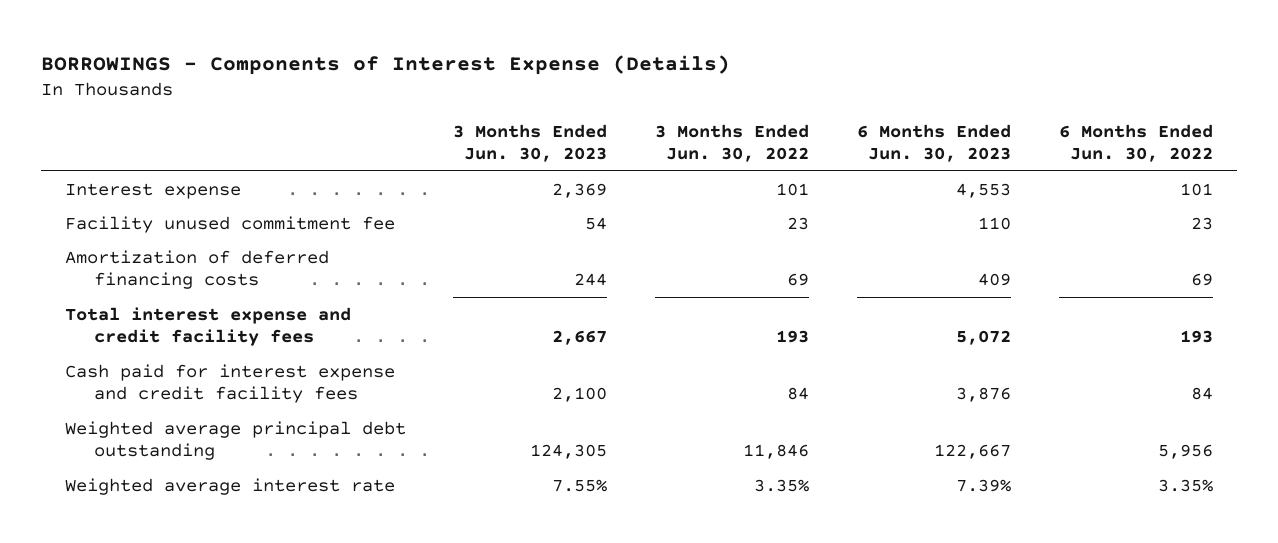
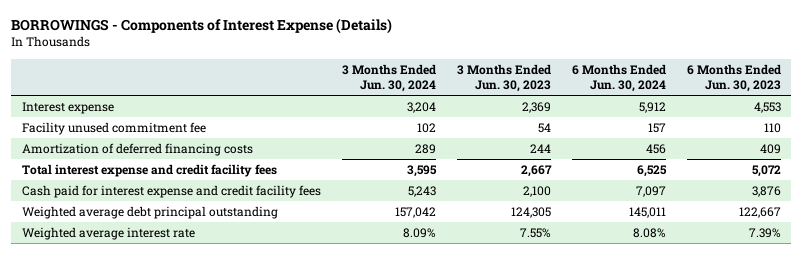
[655,123,810,163] 3 Months Ended Jun. 30, 2022 -> none
[1058,123,1213,163] 6 Months Ended Jun. 30, 2022 -> none
none -> [341,63,436,93] 3 Months Ended Jun. 30, 2024
none -> [571,63,666,93] 6 Months Ended Jun. 30, 2024
[64,420,406,460] Weighted average principal debt outstanding -> [21,206,278,220] Weighted average debt principal outstanding

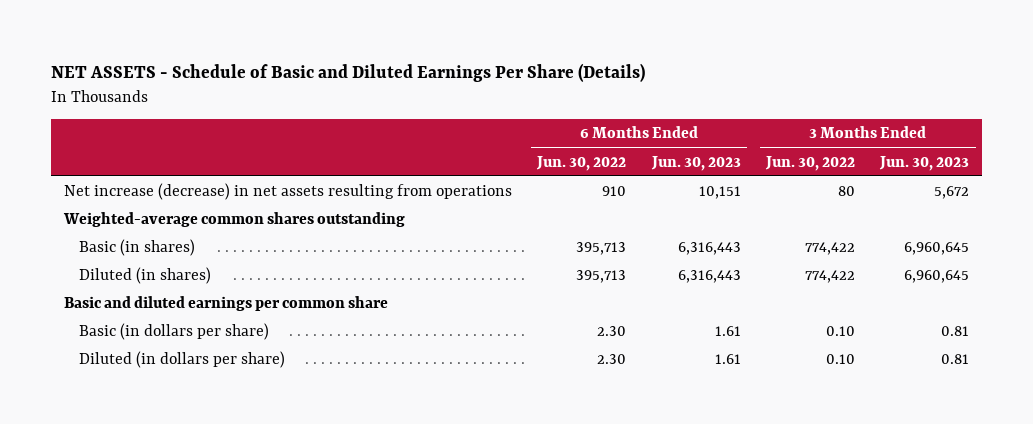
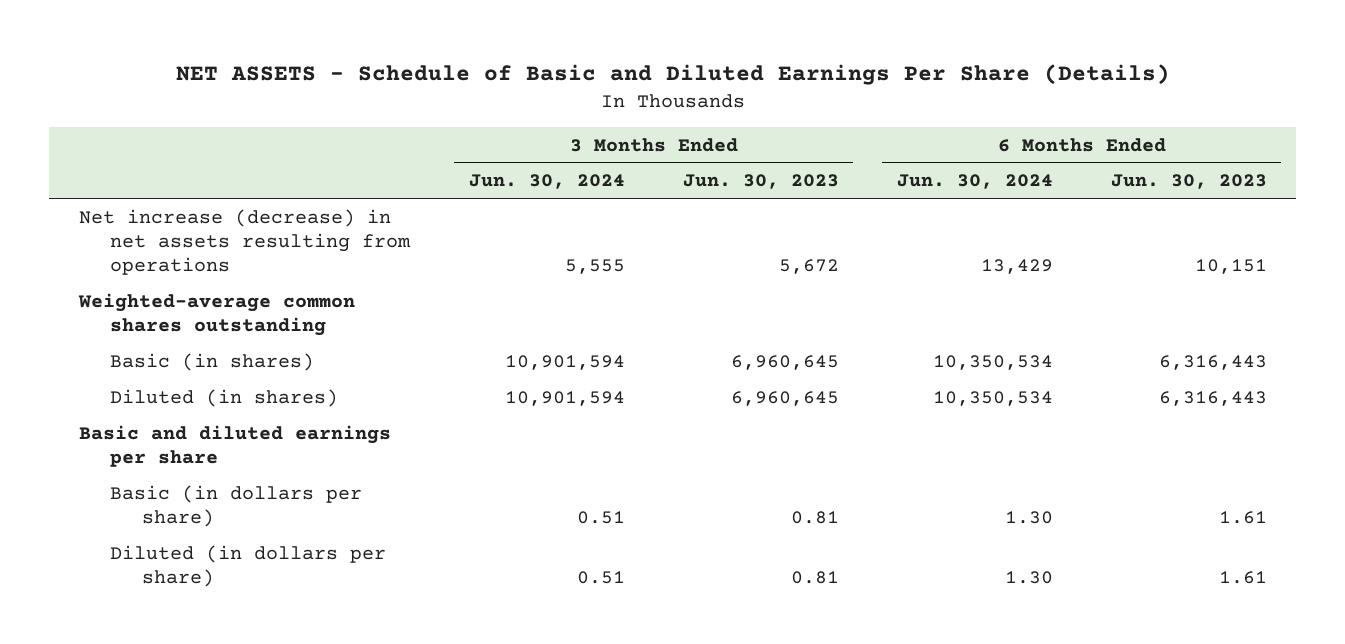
[536,155,627,171] Jun. 30, 2022 -> none
[764,155,855,171] Jun. 30, 2022 -> none
none -> [468,174,625,190] Jun. 30, 2024
none -> [896,174,1053,190] Jun. 30, 2024
[63,296,388,312] Basic and diluted earnings per common share -> [78,424,391,467] Basic and diluted earnings per share

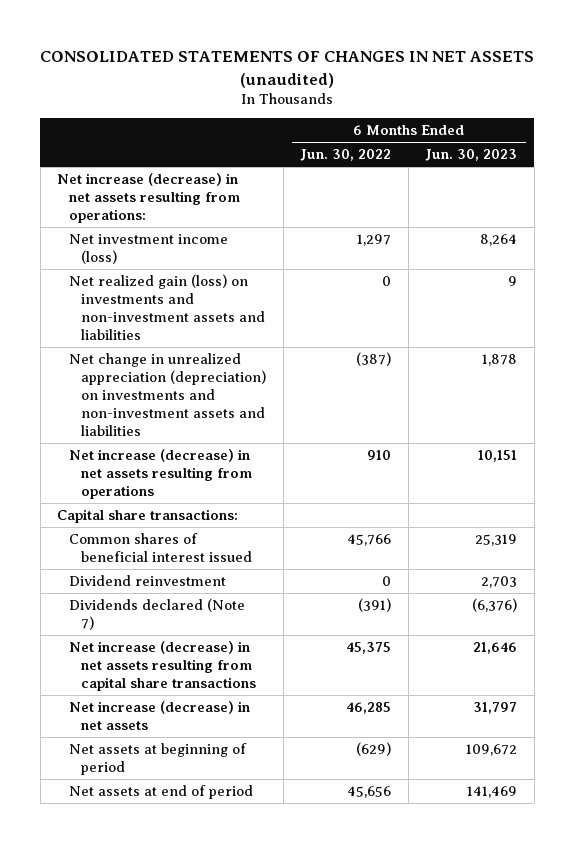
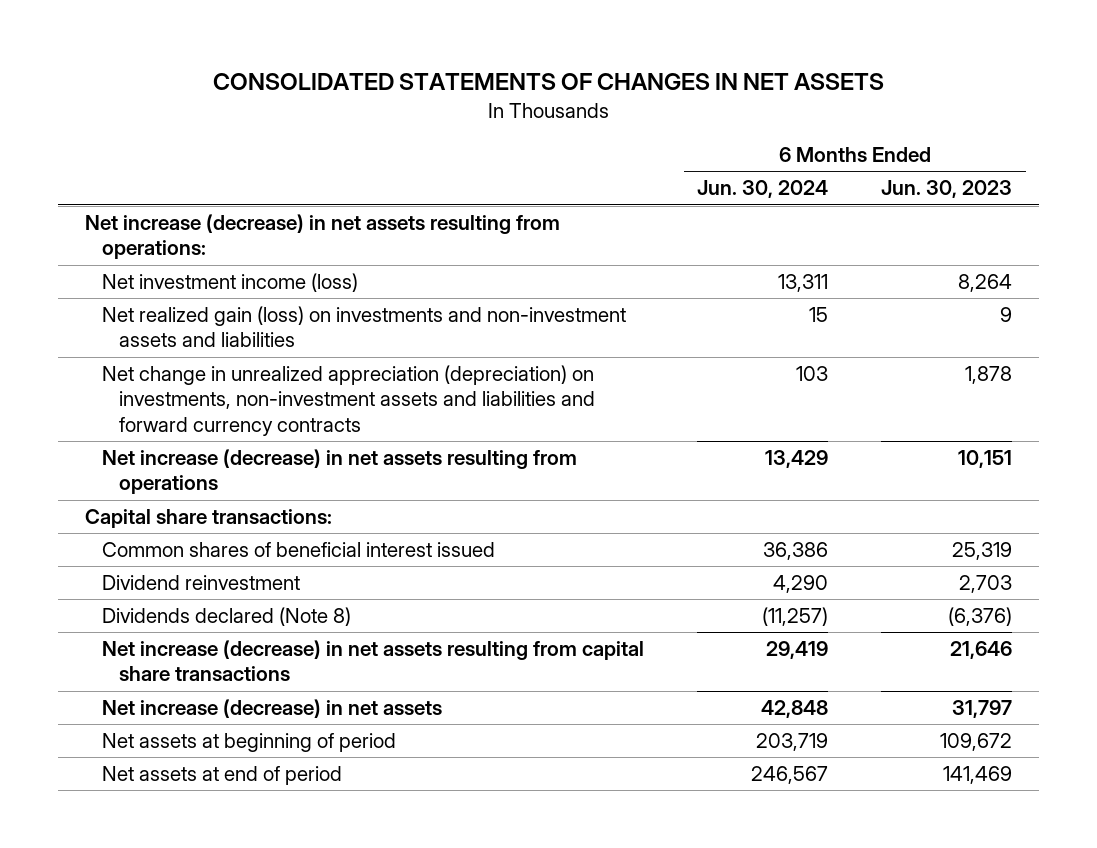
[40,51,535,88] CONSOLIDATED STATEMENTS OF CHANGES IN NET ASSETS (unaudited) -> [212,73,884,91] CONSOLIDATED STATEMENTS OF CHANGES IN NET ASSETS
[300,149,392,162] Jun. 30, 2022 -> none
none -> [697,180,829,199] Jun. 30, 2024
[69,352,267,436] Net change in unrealized appreciation (depreciation) on investments and non-investment assets and liabilities -> [102,365,596,436] Net change in unrealized appreciation (depreciation) on investments, non-investment assets and liabilities and forward currency contracts
[69,597,246,630] Dividends declared (Note 7) -> [102,607,352,627] Dividends declared (Note 8)

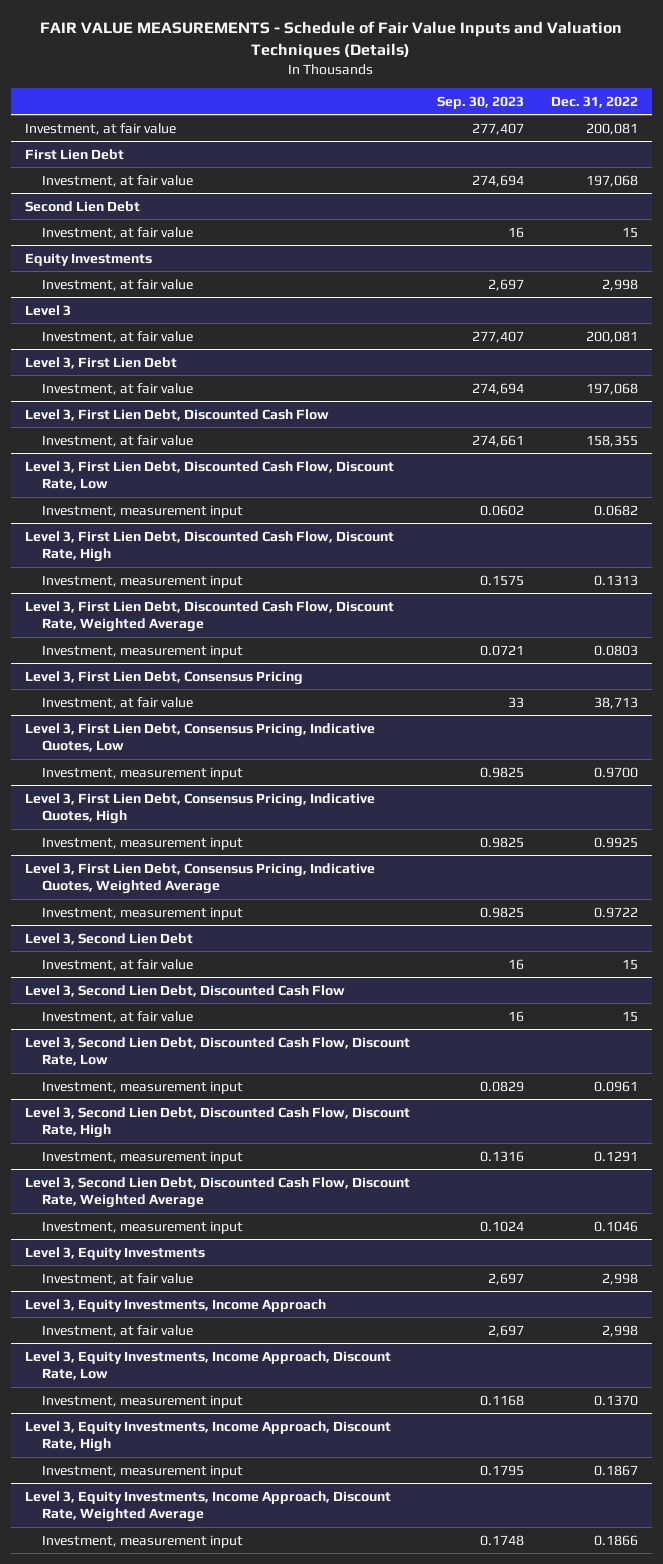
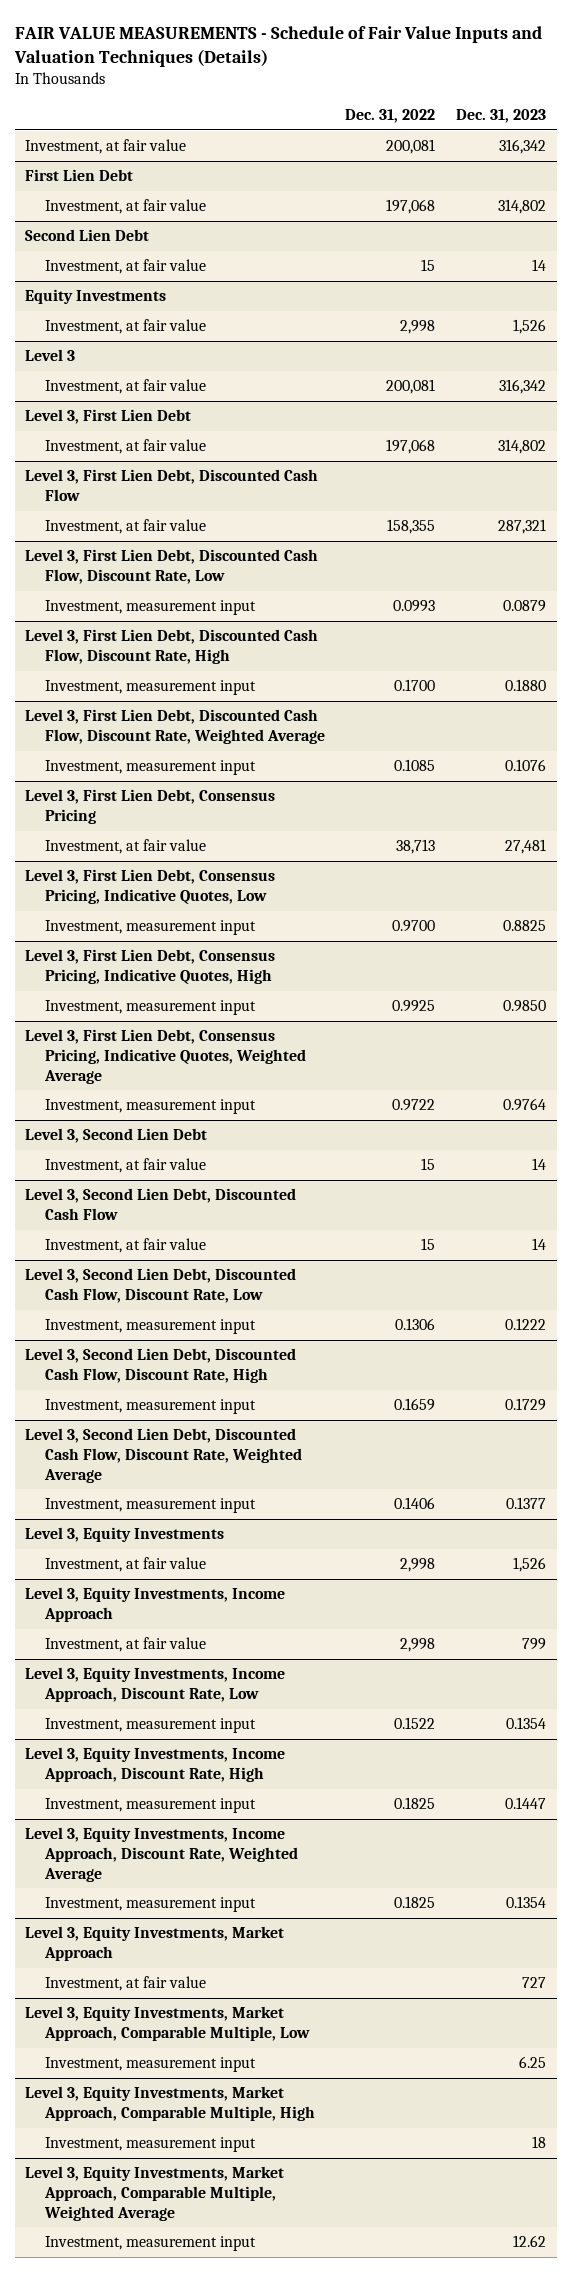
[436,95,524,109] Sep. 30, 2023 -> none
none -> [456,108,547,123] Dec. 31, 2023
[594,504,639,516] 0.0682 -> [393,600,436,613] 0.0993
[594,574,639,586] 0.1313 -> [394,679,436,692] 0.1700
[594,644,639,656] 0.0803 -> [394,759,436,772] 0.1085
[594,1080,639,1092] 0.0961 -> [395,1318,436,1331] 0.1306
[594,1150,639,1162] 0.1291 -> [394,1398,436,1412] 0.1659
[594,1220,639,1232] 0.1046 -> [394,1497,436,1510] 0.1406
[594,1394,639,1406] 0.1370 -> [394,1717,436,1730] 0.1522
[594,1464,639,1476] 0.1867 -> [394,1797,436,1810] 0.1825
[594,1534,639,1546] 0.1866 -> [394,1896,436,1909] 0.1825
none -> [24,1926,284,1961] Level 3, Equity Investments, Market Approach
none -> [44,1976,206,1992] Investment, at fair value
none -> [24,2006,310,2041] Level 3, Equity Investments, Market Approach, Comparable Multiple, Low
none -> [44,2057,256,2073] Investment, measurement input
none -> [24,2086,315,2121] Level 3, Equity Investments, Market Approach, Comparable Multiple, High
none -> [44,2137,256,2153] Investment, measurement input
none -> [24,2166,284,2221] Level 3, Equity Investments, Market Approach, Comparable Multiple, Weighted Average
none -> [44,2236,256,2252] Investment, measurement input

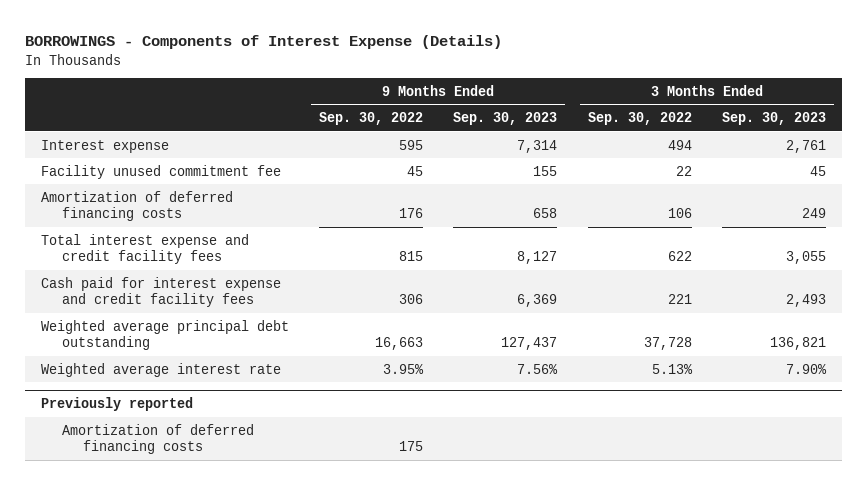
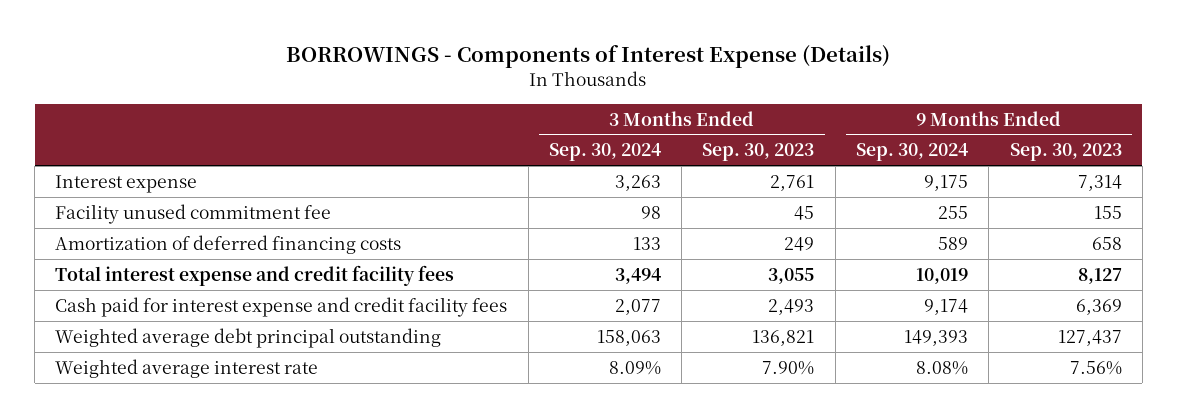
[319,112,424,126] Sep. 30, 2022 -> none
[587,112,692,126] Sep. 30, 2022 -> none
none -> [548,143,661,162] Sep. 30, 2024
none -> [855,143,968,162] Sep. 30, 2024
[40,319,289,351] Weighted average principal debt outstanding -> [55,327,442,348] Weighted average debt principal outstanding
[40,397,193,412] Previously reported -> none
[61,423,254,455] Amortization of deferred financing costs -> none

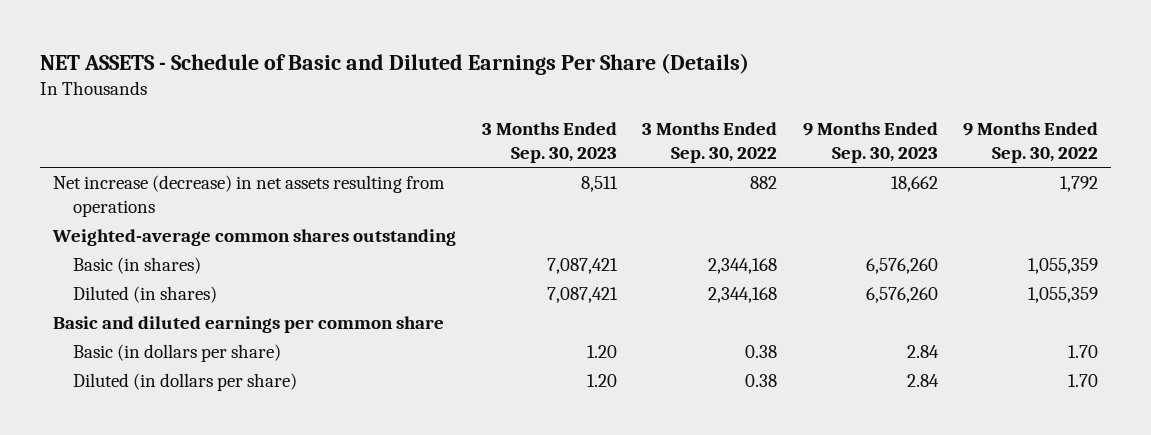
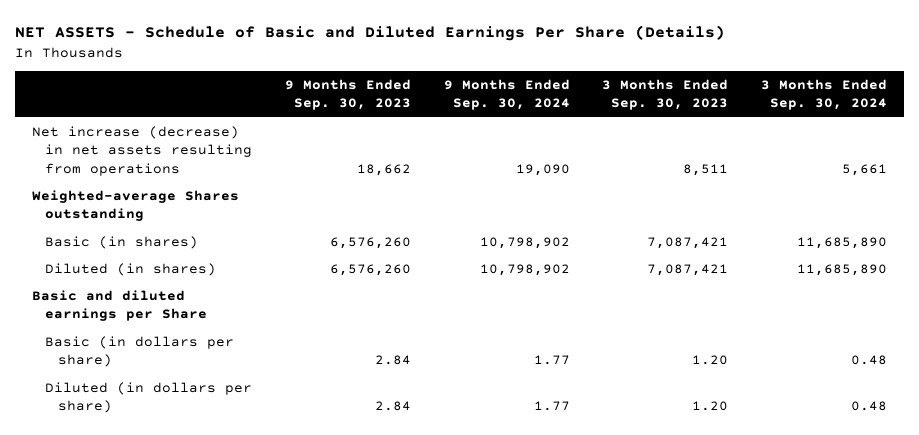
[642,121,778,164] 3 Months Ended Sep. 30, 2022 -> none
[963,121,1099,164] 9 Months Ended Sep. 30, 2022 -> none
none -> [443,78,570,111] 9 Months Ended Sep. 30, 2024
none -> [761,78,888,111] 3 Months Ended Sep. 30, 2024
[51,228,456,246] Weighted-average common shares outstanding -> [31,189,239,222] Weighted-average Shares outstanding
[52,315,444,333] Basic and diluted earnings per common share -> [31,289,207,322] Basic and diluted earnings per Share

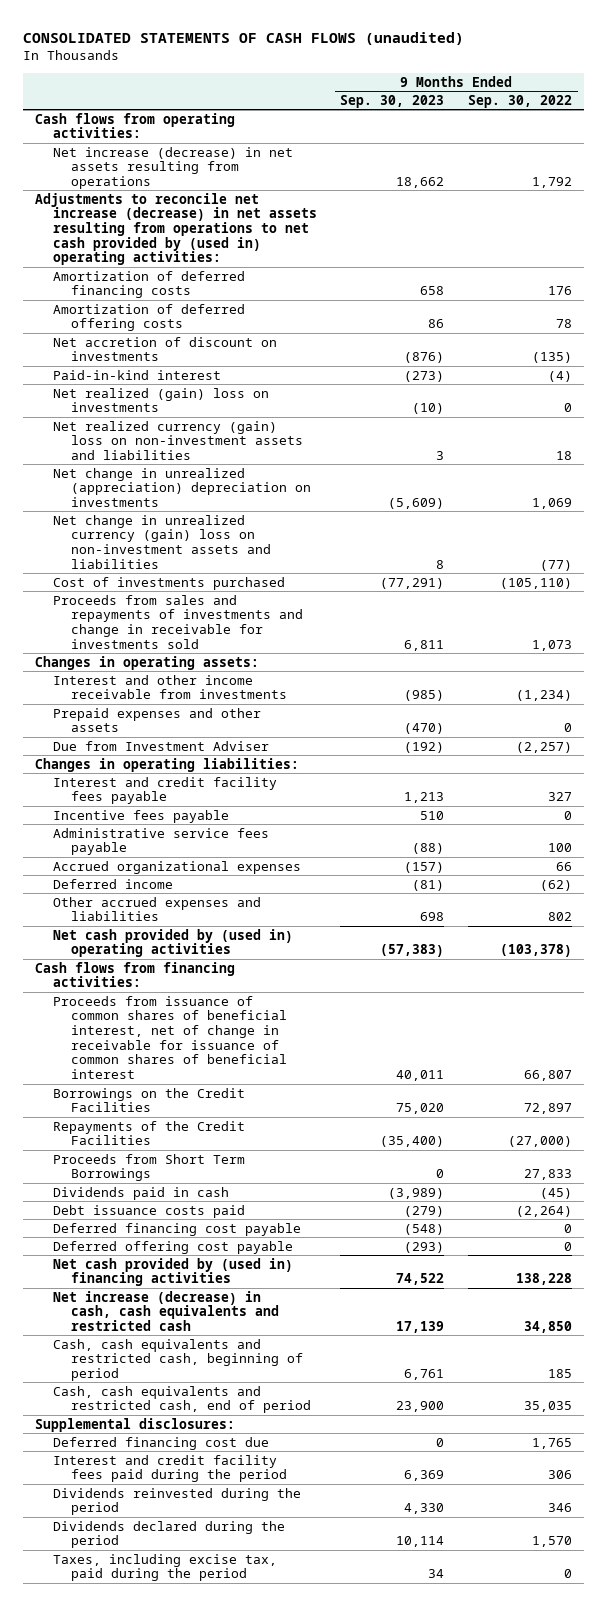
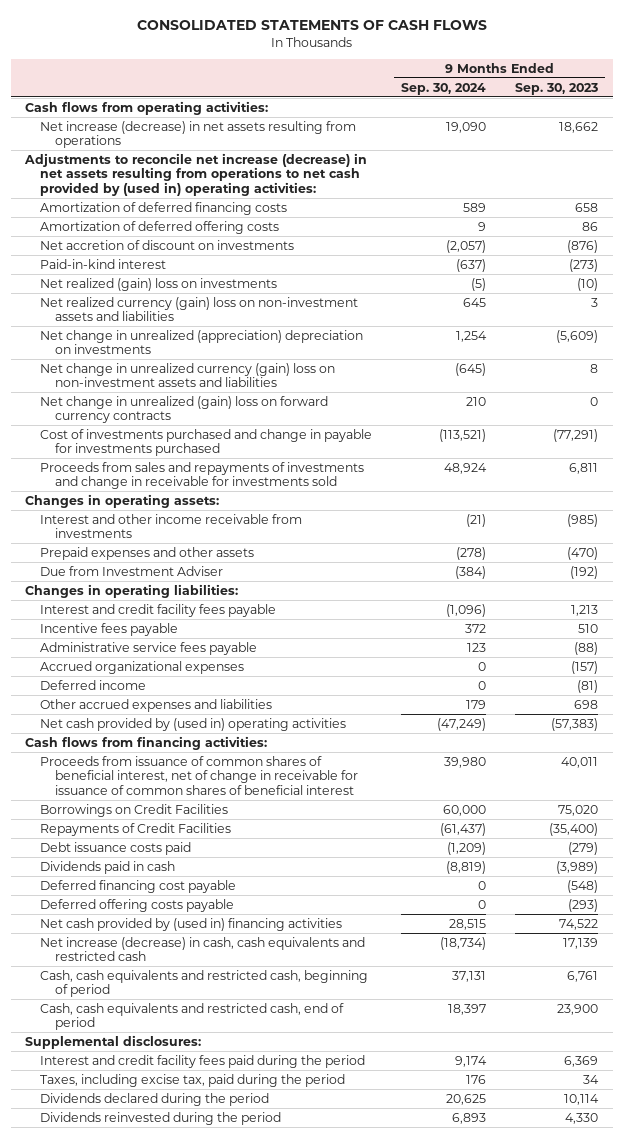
[23,31,465,45] CONSOLIDATED STATEMENTS OF CASH FLOWS (unaudited) -> [136,19,487,30] CONSOLIDATED STATEMENTS OF CASH FLOWS
[467,94,572,108] Sep. 30, 2022 -> none
none -> [401,82,487,95] Sep. 30, 2024
none -> [40,395,329,424] Net change in unrealized (gain) loss on forward currency contracts
[52,576,285,590] Cost of investments purchased -> [40,428,373,457] Cost of investments purchased and change in payable for investments purchased
[52,1153,245,1182] Proceeds from Short Term Borrowings -> none
[52,1087,245,1113] Borrowings on the Credit Facilities -> [40,803,229,817] Borrowings on Credit Facilities
[52,1120,245,1146] Repayments of the Credit Facilities -> [40,822,232,836] Repayments of Credit Facilities
[52,1186,229,1200] Dividends paid in cash -> [40,860,176,874] Dividends paid in cash
[52,1240,293,1254] Deferred offering cost payable -> [40,898,235,912] Deferred offering costs payable
[52,1436,269,1450] Deferred financing cost due -> none
[52,1520,285,1549] Dividends declared during the period -> [40,1092,270,1106] Dividends declared during the period
[52,1487,301,1516] Dividends reinvested during the period -> [40,1111,282,1125] Dividends reinvested during the period

